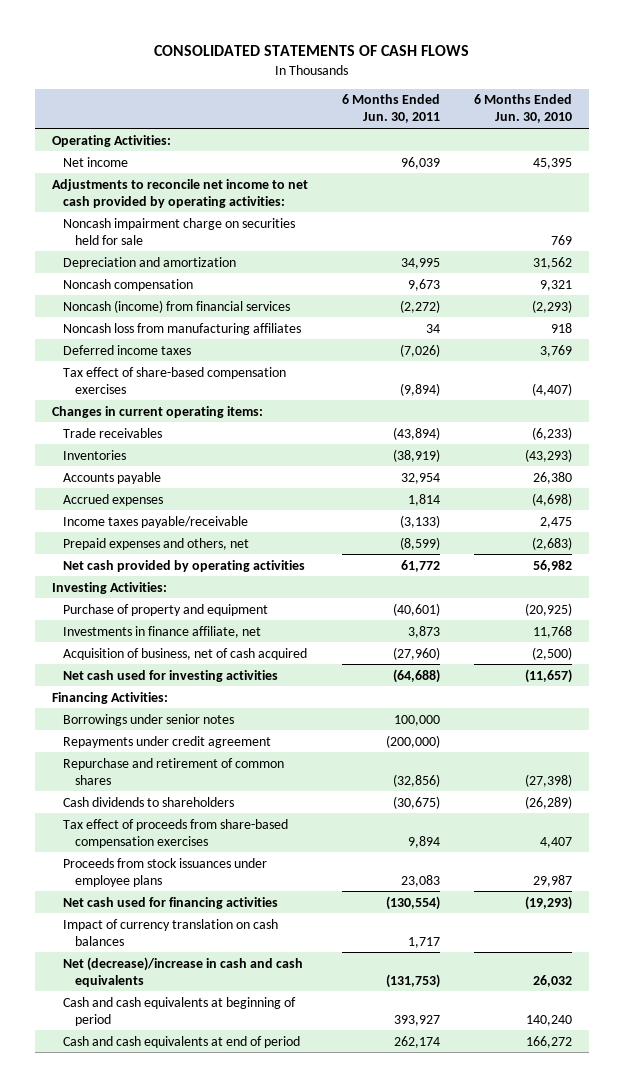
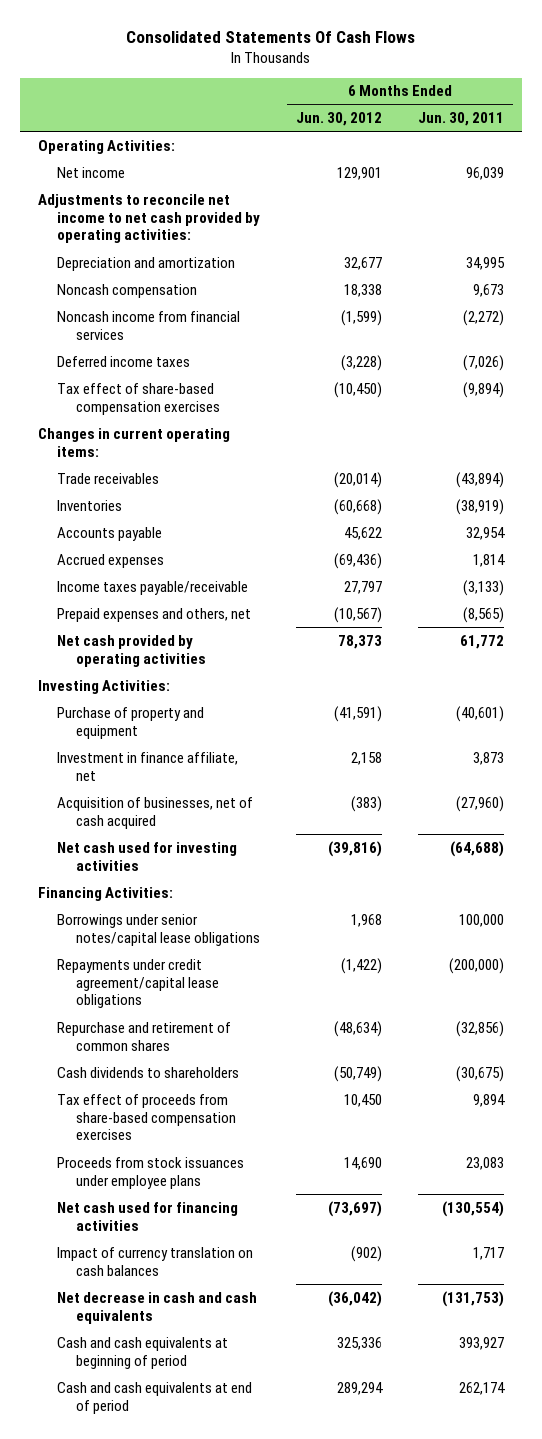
[153,45,469,57] CONSOLIDATED STATEMENTS OF CASH FLOWS -> [125,30,415,43] Consolidated Statements Of Cash Flows
[474,94,573,124] 6 Months Ended Jun. 30, 2010 -> none
none -> [295,112,382,127] Jun. 30, 2012
[63,217,296,245] Noncash impairment charge on securities held for sale -> none
[63,322,302,335] Noncash loss from manufacturing affiliates -> none
[63,299,291,313] Noncash (income) from financial services -> [56,310,240,340] Noncash income from financial services
[399,536,440,550] (8,599) -> [462,606,504,623] (8,565)
[63,625,262,638] Investments in finance affiliate, net -> [56,751,238,781] Investment in finance affiliate, net
[63,647,308,660] Acquisition of business, net of cash acquired -> [56,796,253,829] Acquisition of businesses, net of cash acquired
[63,713,235,726] Borrowings under senior notes -> [56,913,260,946] Borrowings under senior notes/capital lease obligations
[63,735,272,748] Repayments under credit agreement -> [56,958,219,1009] Repayments under credit agreement/capital lease obligations
[63,956,304,987] Net (decrease)/increase in cash and cash equivalents -> [56,1291,257,1324] Net decrease in cash and cash equivalents

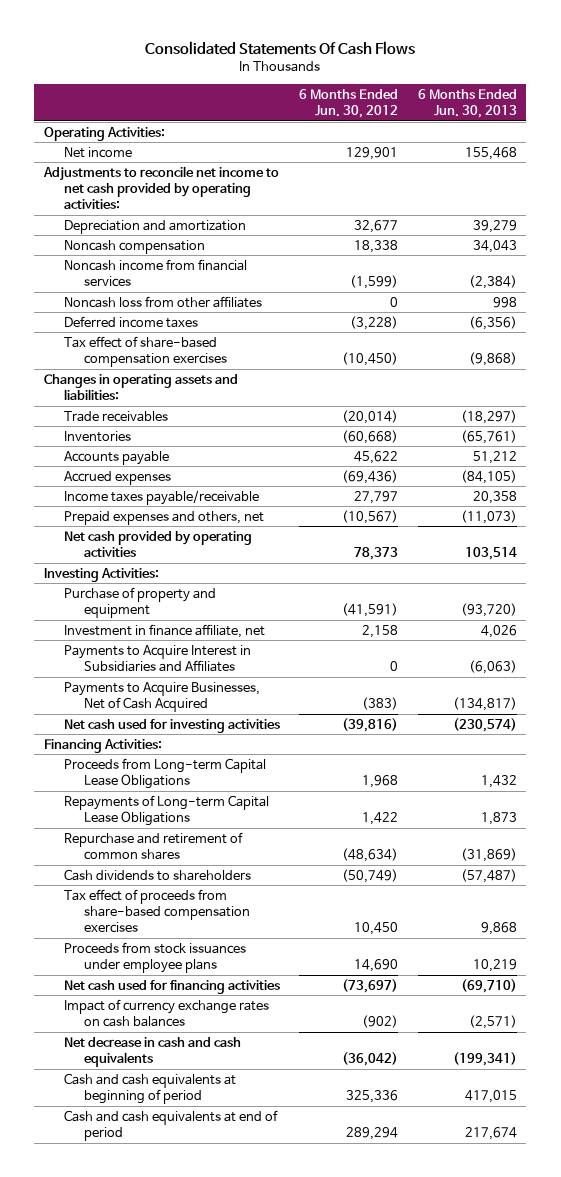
[417,112,504,127] Jun. 30, 2011 -> none
none -> [417,88,517,118] 6 Months Ended Jun. 30, 2013
none -> [64,295,263,308] Noncash loss from other affiliates
[37,427,230,457] Changes in current operating items: -> [43,373,238,400] Changes in operating assets and liabilities:
none -> [64,644,252,672] Payments to Acquire Interest in Subsidiaries and Affiliates
[56,796,253,829] Acquisition of businesses, net of cash acquired -> [64,681,261,712] Payments to Acquire Businesses, Net of Cash Acquired
[56,958,219,1009] Repayments under credit agreement/capital lease obligations -> none
[56,913,260,946] Borrowings under senior notes/capital lease obligations -> [64,757,267,789] Proceeds from Long-term Capital Lease Obligations
none -> [64,794,270,826] Repayments of Long-term Capital Lease Obligations
[56,1246,253,1276] Impact of currency translation on cash balances -> [64,998,270,1027] Impact of currency exchange rates on cash balances

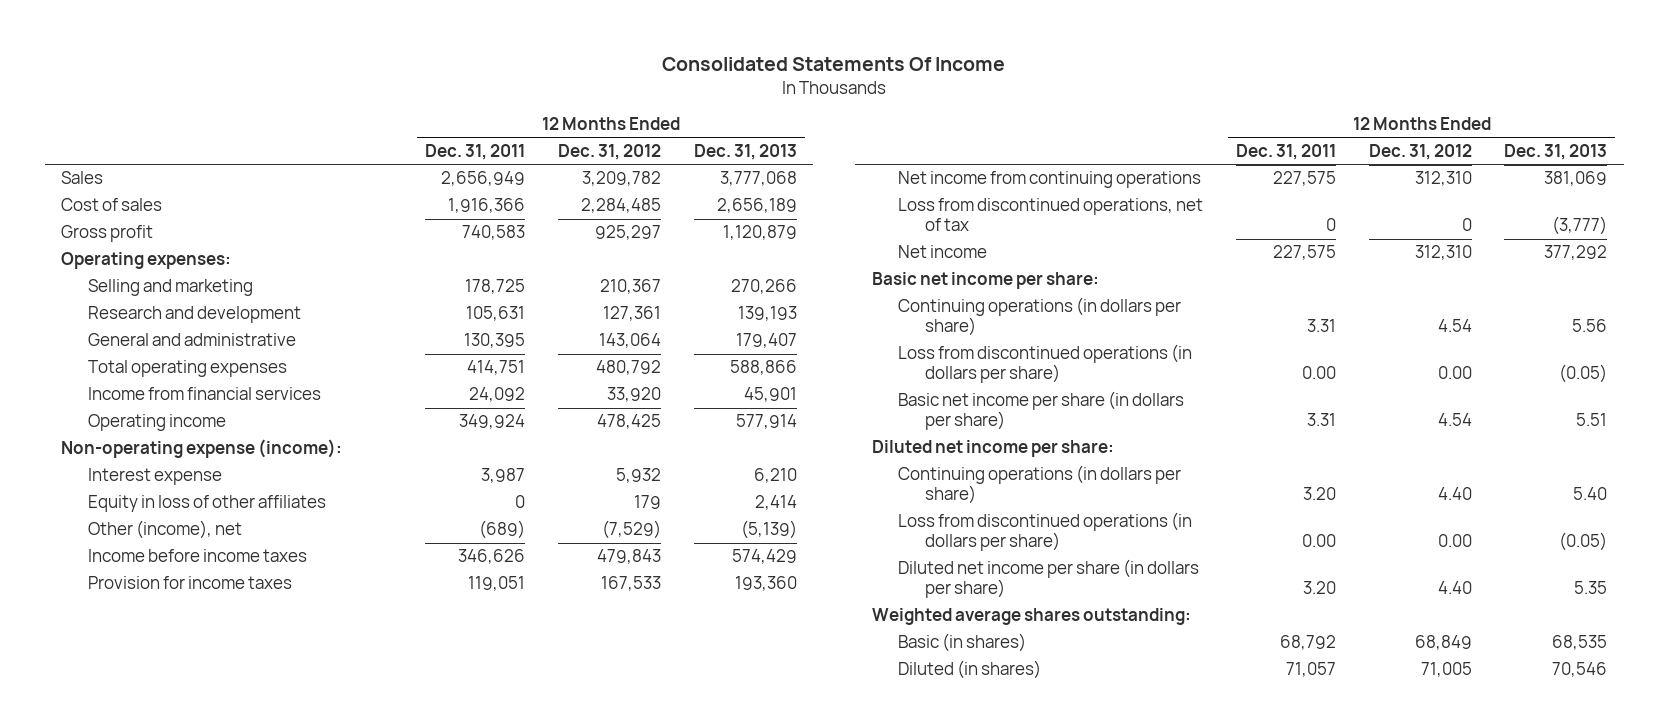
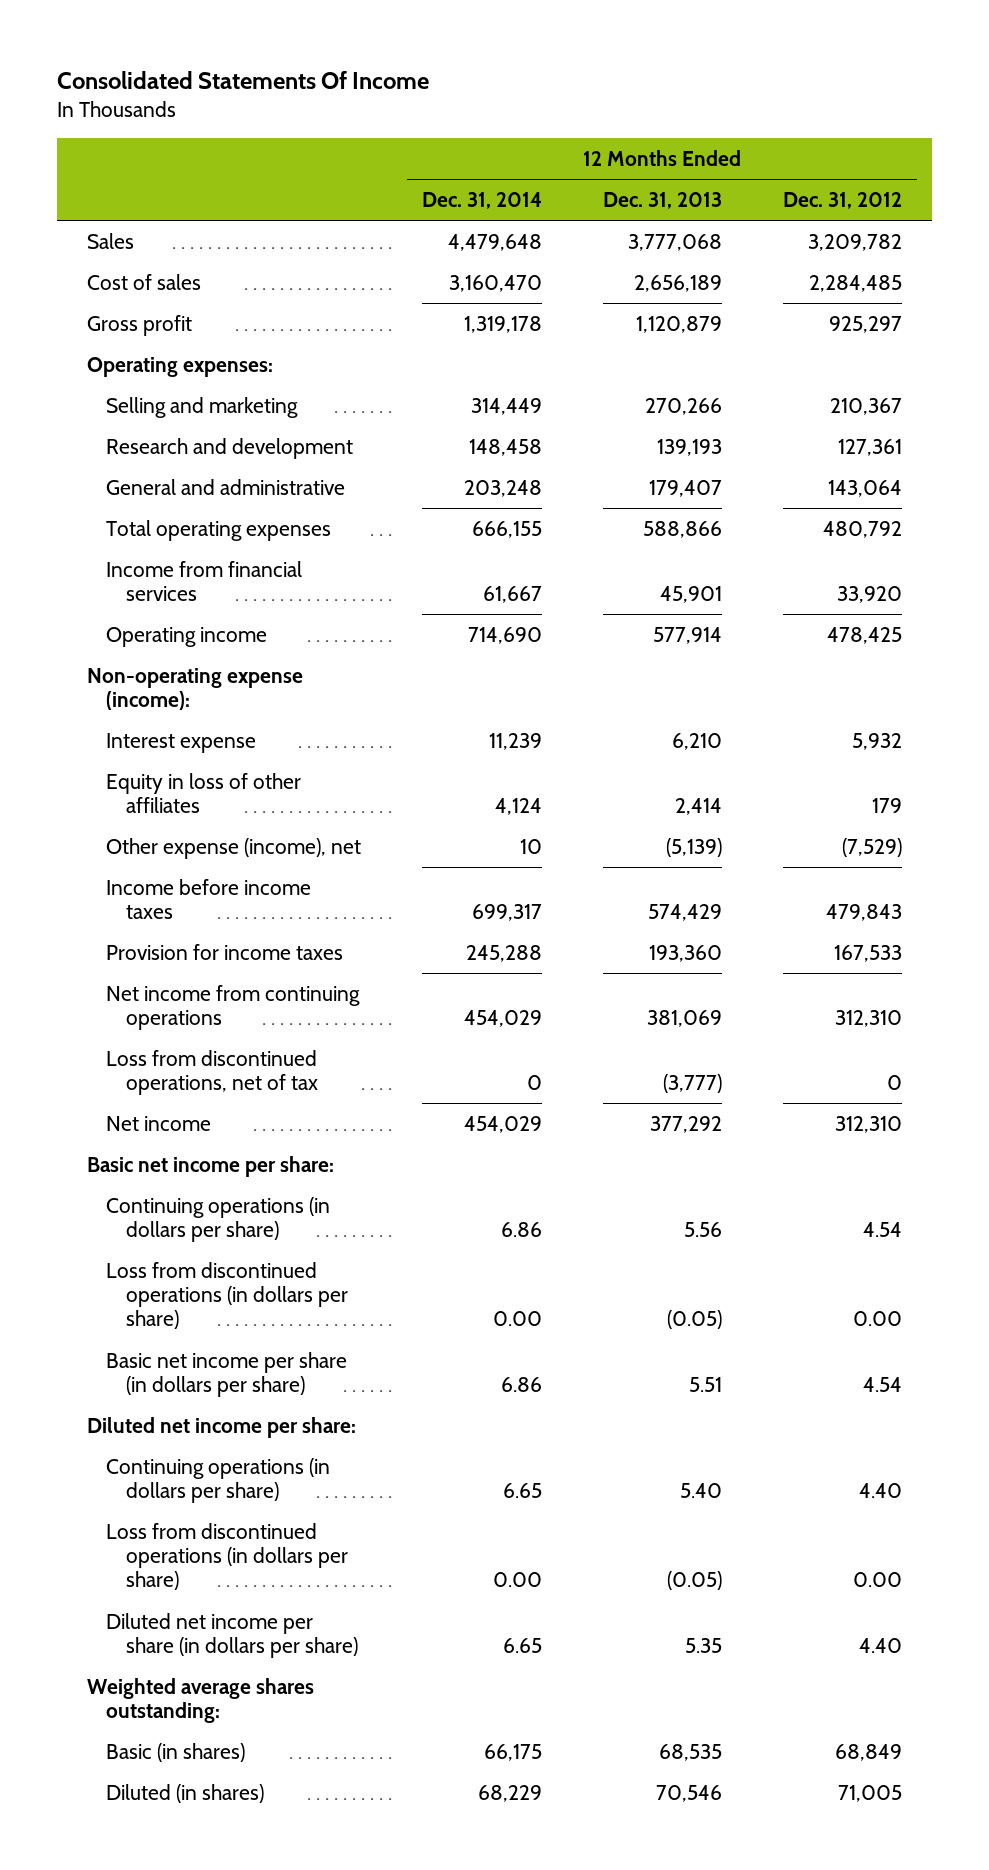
[425,143,526,160] Dec. 31, 2011 -> none
none -> [422,191,543,209] Dec. 31, 2014
[87,520,242,540] Other (income), net -> [106,837,362,859] Other expense (income), net

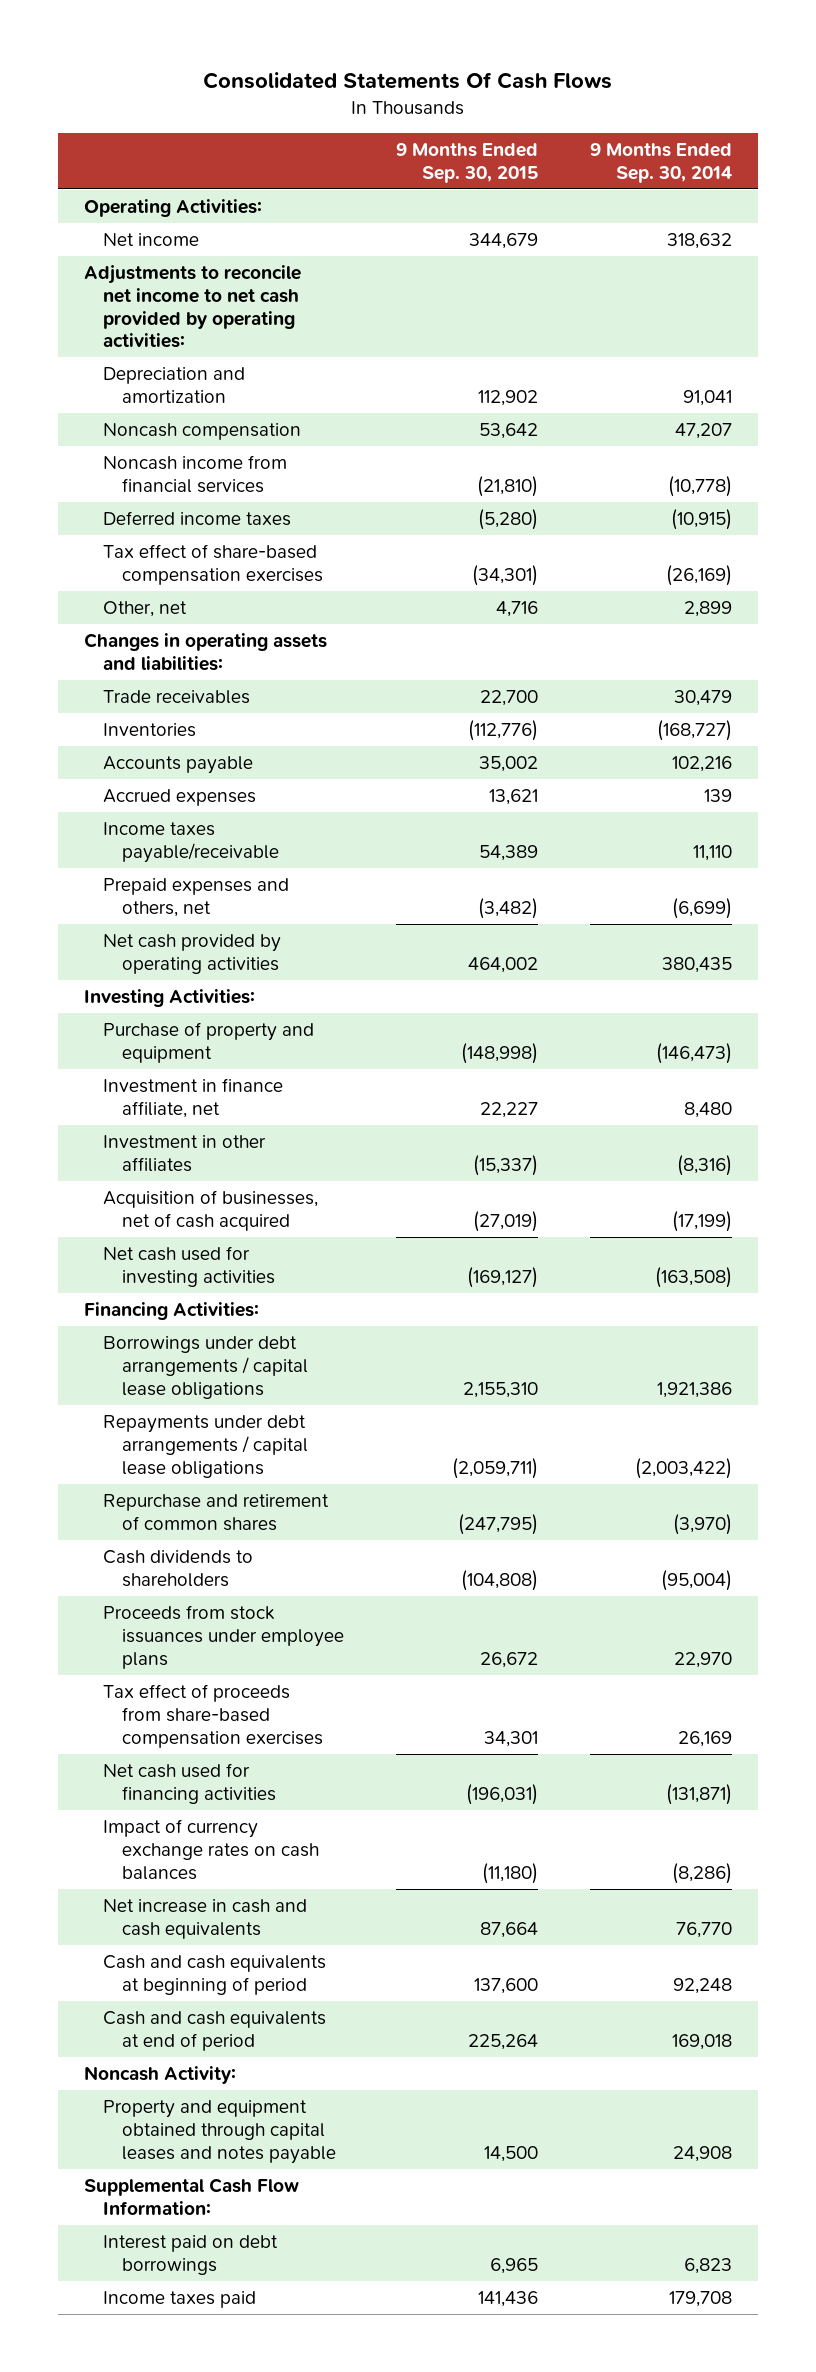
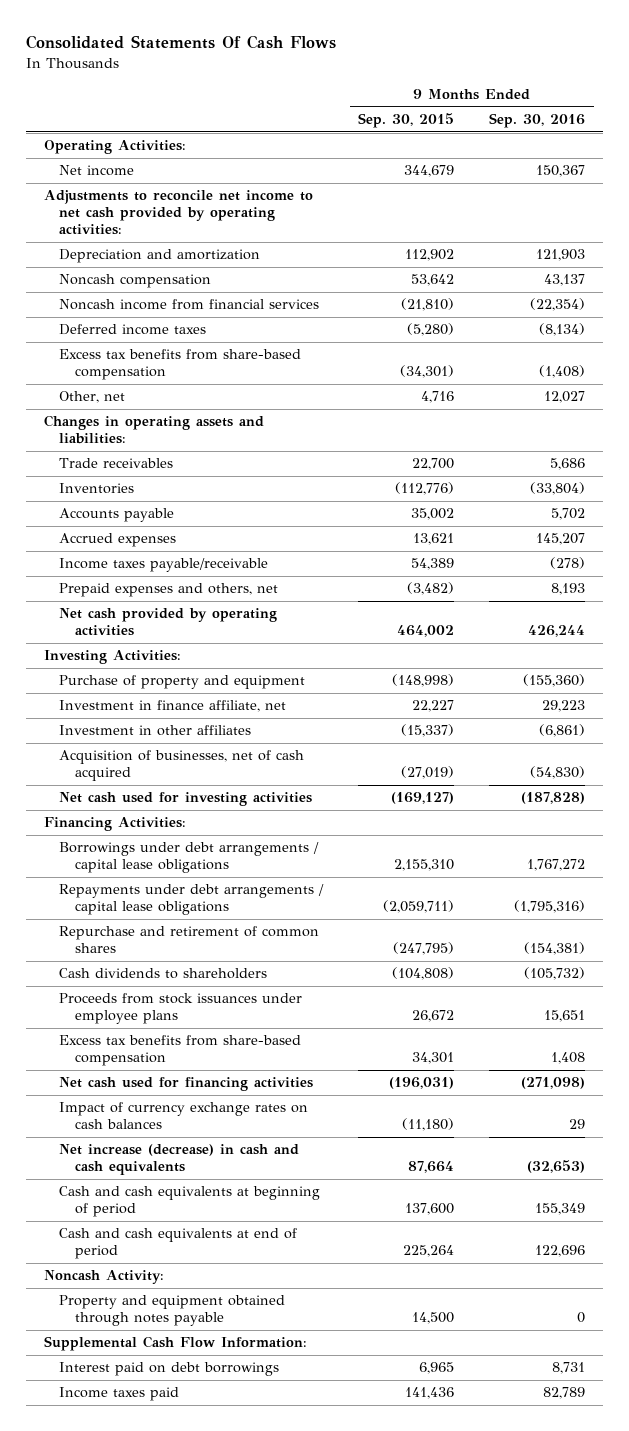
[590,142,733,183] 9 Months Ended Sep. 30, 2014 -> none
none -> [489,113,586,129] Sep. 30, 2016
[103,544,324,585] Tax effect of share-based compensation exercises -> [59,349,302,381] Excess tax benefits from share-based compensation
[103,1684,324,1748] Tax effect of proceeds from share-based compensation exercises -> [59,1035,302,1067] Excess tax benefits from share-based compensation
[103,1899,308,1939] Net increase in cash and cash equivalents -> [59,1144,300,1176] Net increase (decrease) in cash and cash equivalents
[103,2100,337,2164] Property and equipment obtained through capital leases and notes payable -> [59,1295,286,1327] Property and equipment obtained through notes payable

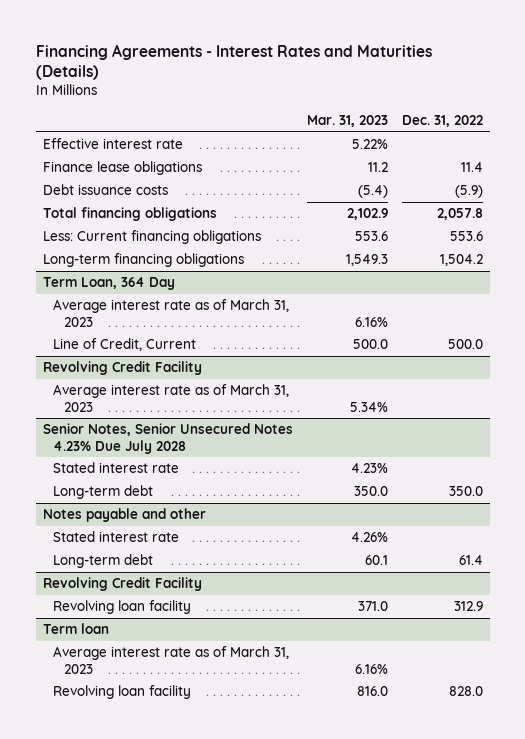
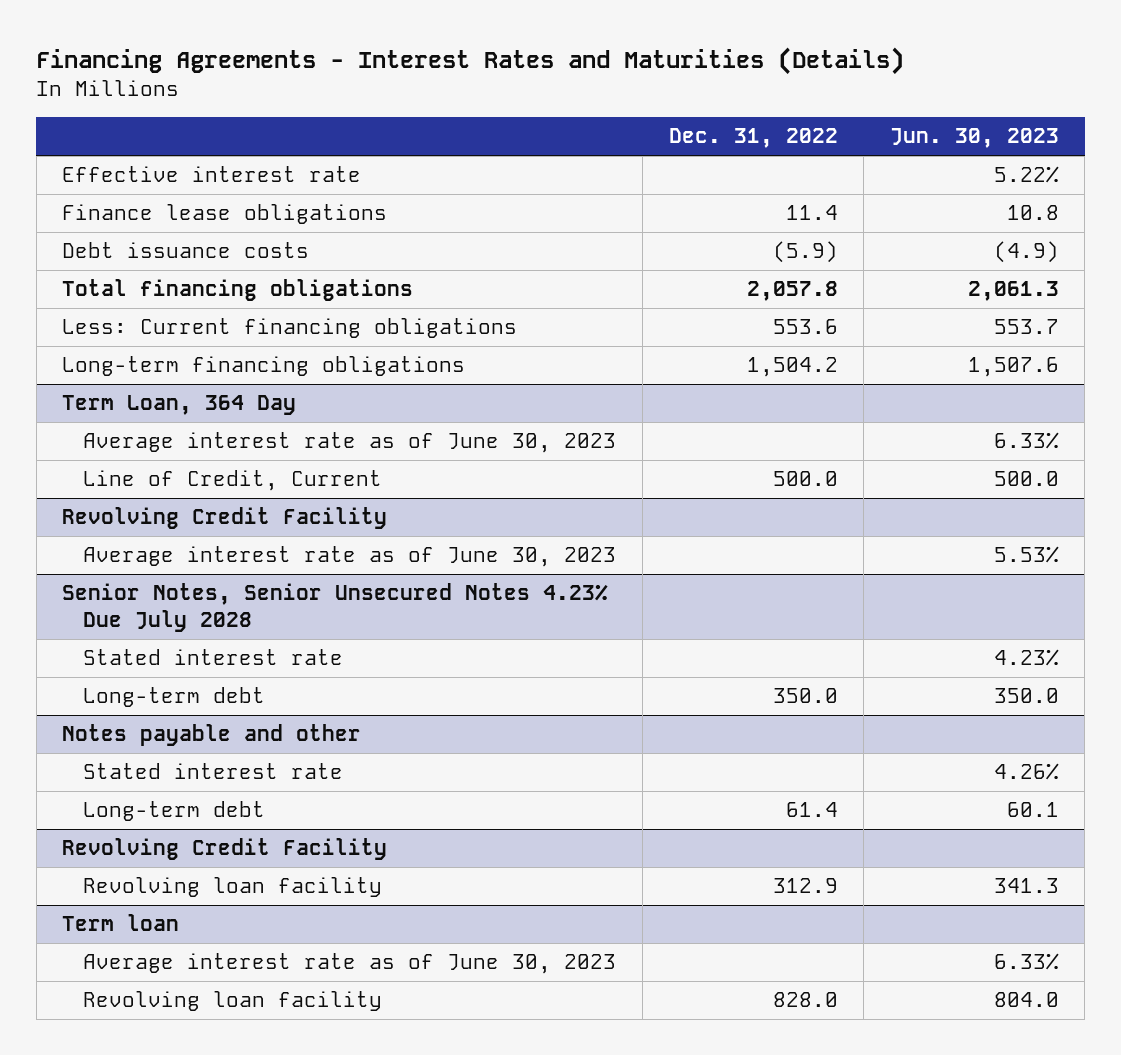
[306,115,388,128] Mar. 31, 2023 -> none
none -> [889,127,1059,148] Jun. 30, 2023
[53,299,290,327] Average interest rate as of March 31, 2023 -> [83,432,617,454] Average interest rate as of June 30, 2023
[53,384,290,412] Average interest rate as of March 31, 2023 -> [83,546,617,568] Average interest rate as of June 30, 2023
[53,646,290,674] Average interest rate as of March 31, 2023 -> [83,953,617,975] Average interest rate as of June 30, 2023

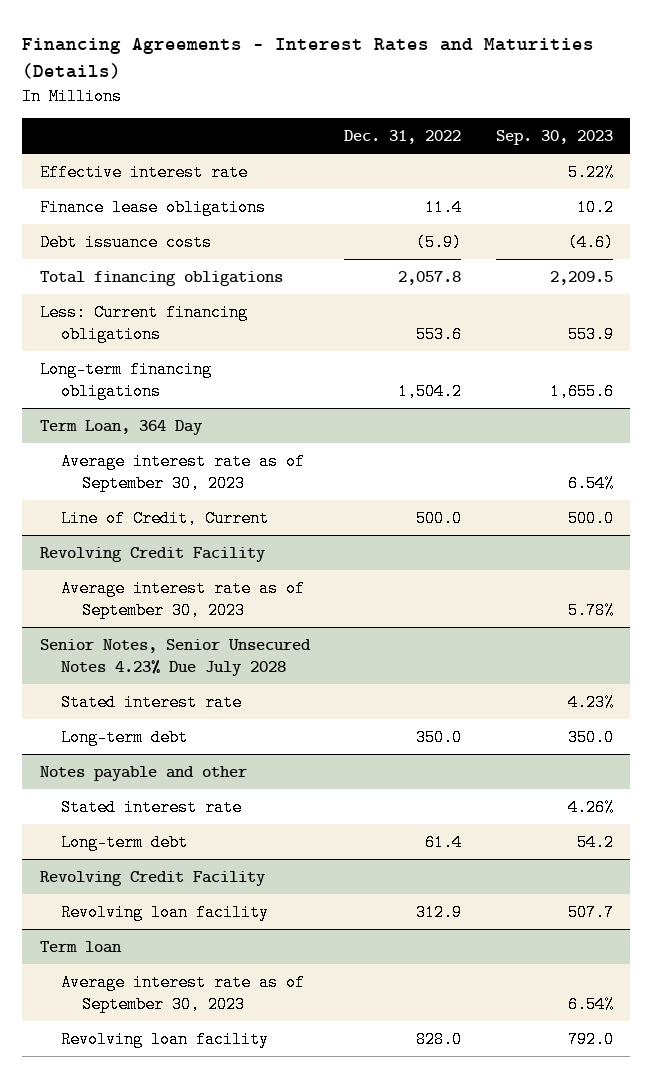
[889,127,1059,148] Jun. 30, 2023 -> none
none -> [495,130,613,146] Sep. 30, 2023
[83,432,617,454] Average interest rate as of June 30, 2023 -> [60,452,305,492] Average interest rate as of September 30, 2023
[83,546,617,568] Average interest rate as of June 30, 2023 -> [60,579,305,619] Average interest rate as of September 30, 2023
[83,953,617,975] Average interest rate as of June 30, 2023 -> [60,973,305,1013] Average interest rate as of September 30, 2023

